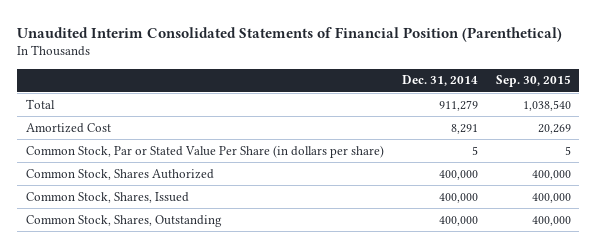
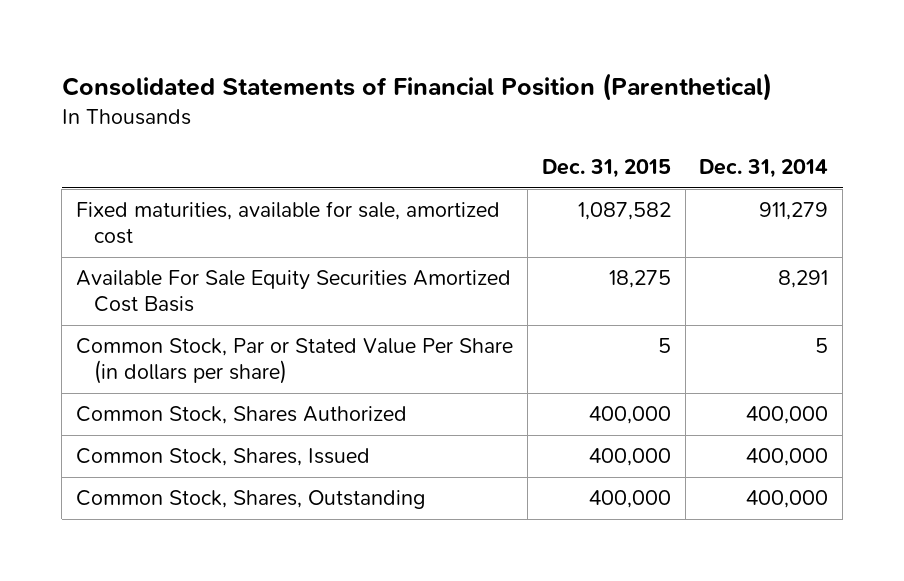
[17,26,563,42] Unaudited Interim Consolidated Statements of Financial Position (Parenthetical) -> [61,73,772,102] Consolidated Statements of Financial Position (Parenthetical)
[495,75,571,88] Sep. 30, 2015 -> none
none -> [541,159,671,179] Dec. 31, 2015
[26,98,56,109] Total -> [75,201,500,245] Fixed maturities, available for sale, amortized cost
[26,122,112,133] Amortized Cost -> [75,270,511,313] Available For Sale Equity Securities Amortized Cost Basis

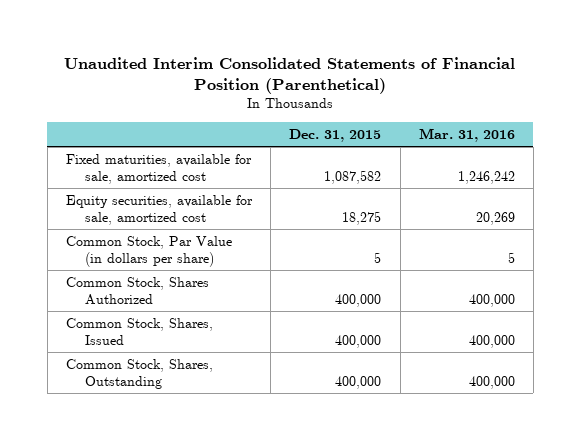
[61,73,772,102] Consolidated Statements of Financial Position (Parenthetical) -> [64,56,516,94] Unaudited Interim Consolidated Statements of Financial Position (Parenthetical)
[699,159,829,179] Dec. 31, 2014 -> none
none -> [418,127,515,142] Mar. 31, 2016
[75,270,511,313] Available For Sale Equity Securities Amortized Cost Basis -> [65,194,253,225] Equity securities, available for sale, amortized cost
[75,338,513,385] Common Stock, Par or Stated Value Per Share (in dollars per share) -> [65,235,232,267] Common Stock, Par Value (in dollars per share)

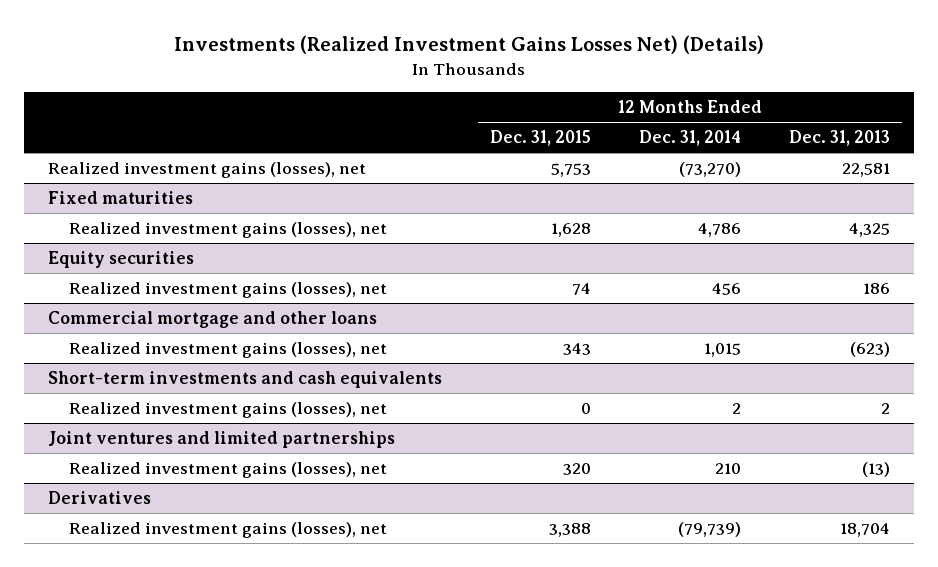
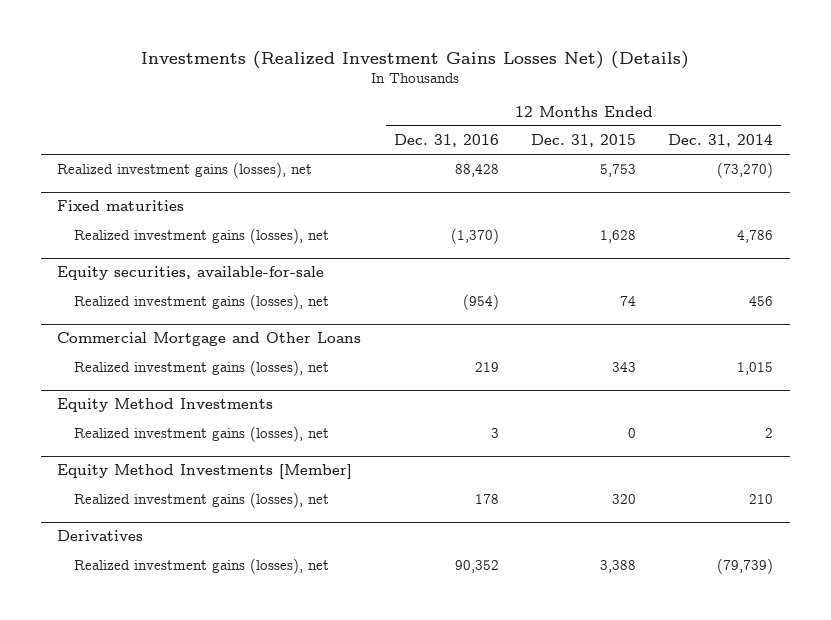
[789,130,891,147] Dec. 31, 2013 -> none
none -> [393,133,499,147] Dec. 31, 2016
[47,251,194,269] Equity securities -> [57,266,325,281] Equity securities, available-for-sale
[47,311,377,329] Commercial mortgage and other loans -> [57,332,362,347] Commercial Mortgage and Other Loans
[47,371,442,389] Short-term investments and cash equivalents -> none
none -> [57,398,274,413] Equity Method Investments
[47,431,395,449] Joint ventures and limited partnerships -> [57,464,353,480] Equity Method Investments [Member]

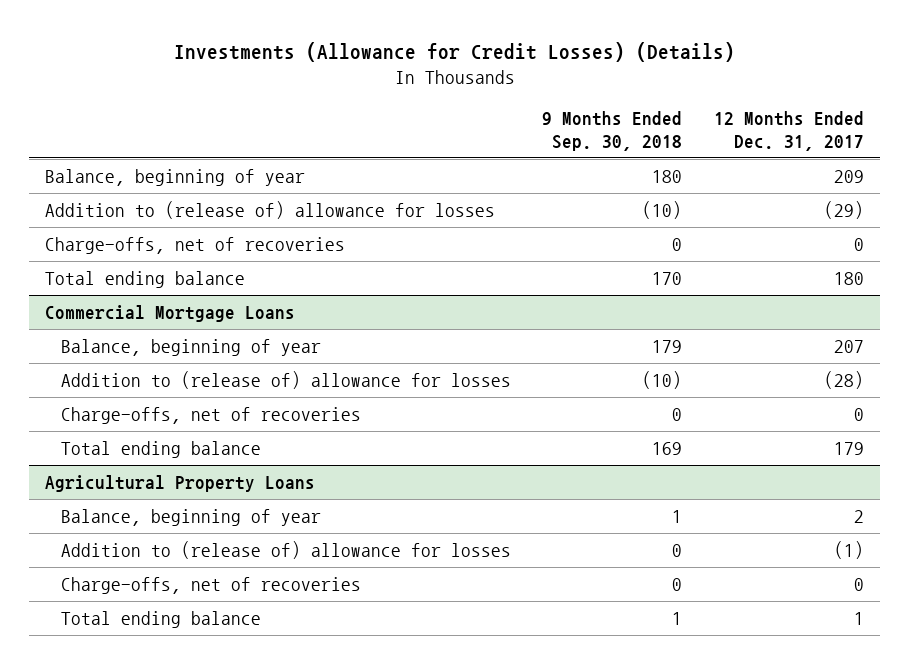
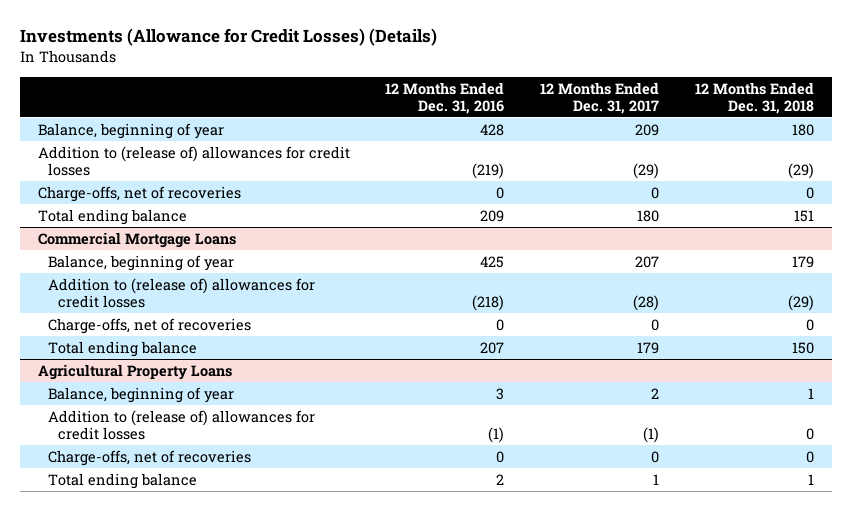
[542,111,683,151] 9 Months Ended Sep. 30, 2018 -> none
none -> [385,81,505,114] 12 Months Ended Dec. 31, 2016
none -> [695,81,815,114] 12 Months Ended Dec. 31, 2018
[45,200,496,219] Addition to (release of) allowance for losses -> [37,145,350,176] Addition to (release of) allowances for credit losses
[60,370,511,389] Addition to (release of) allowance for losses -> [47,277,315,308] Addition to (release of) allowances for credit losses
[60,540,511,559] Addition to (release of) allowance for losses -> [47,409,315,440] Addition to (release of) allowances for credit losses

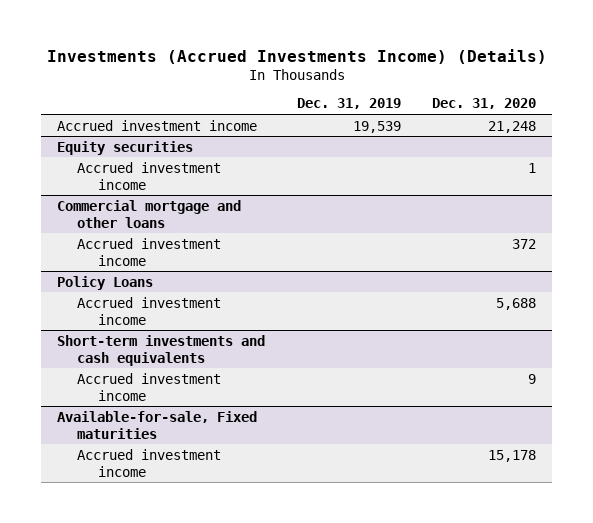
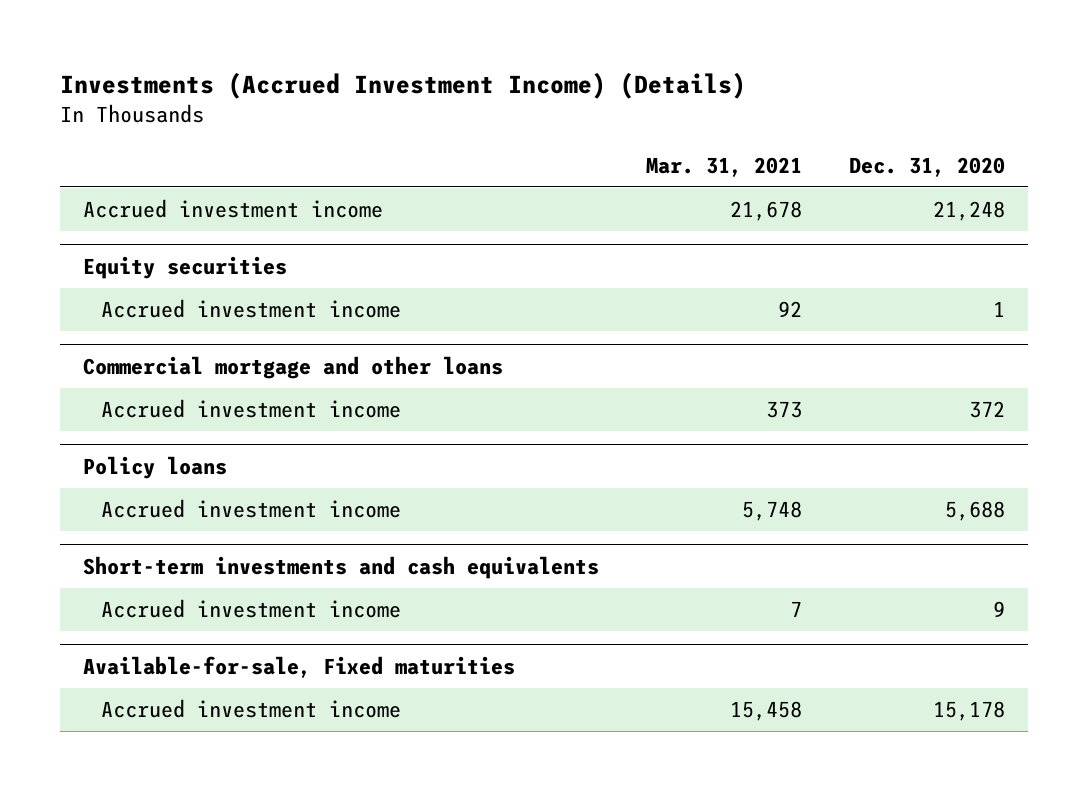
[46,48,547,64] Investments (Accrued Investments Income) (Details) -> [60,72,747,100] Investments (Accrued Investment Income) (Details)
[296,98,401,110] Dec. 31, 2019 -> none
none -> [645,156,802,177] Mar. 31, 2021
[56,275,153,290] Policy Loans -> [83,455,228,479] Policy loans

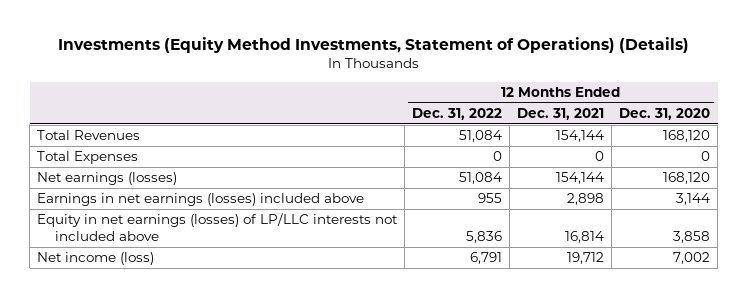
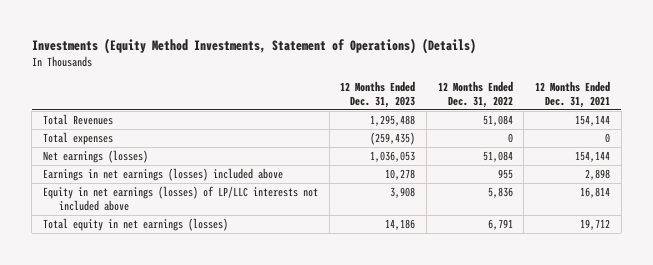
[619,107,711,120] Dec. 31, 2020 -> none
none -> [340,80,416,108] 12 Months Ended Dec. 31, 2023
[37,151,139,165] Total Expenses -> [42,132,113,146] Total expenses
[37,252,155,266] Net income (loss) -> [42,218,228,232] Total equity in net earnings (losses)

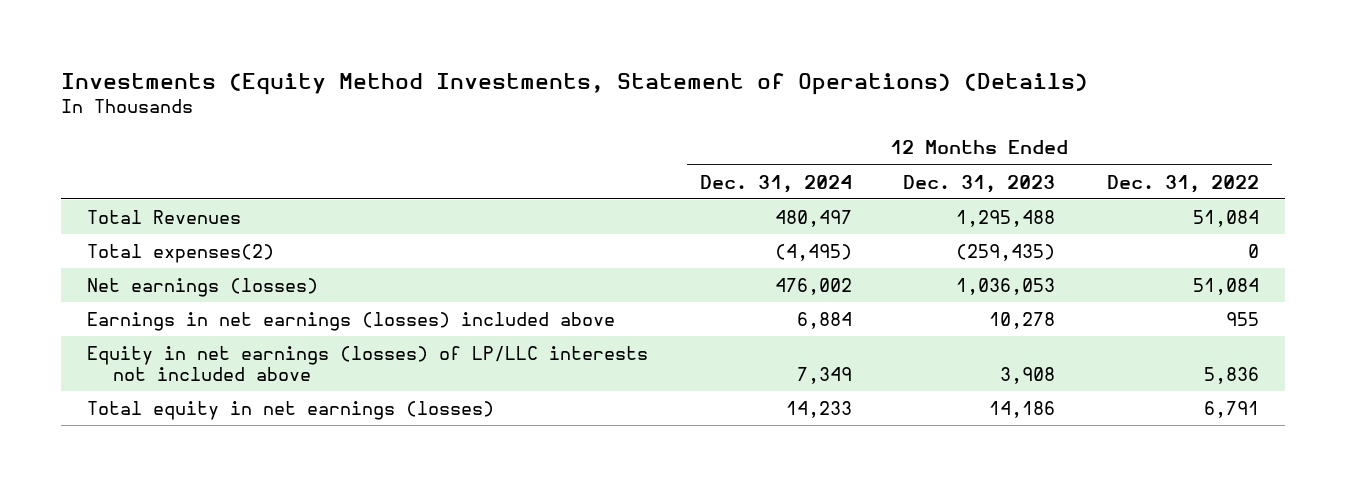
[535,80,611,108] 12 Months Ended Dec. 31, 2021 -> none
none -> [699,174,852,193] Dec. 31, 2024
[42,132,113,146] Total expenses -> [86,243,274,263] Total expenses(2)

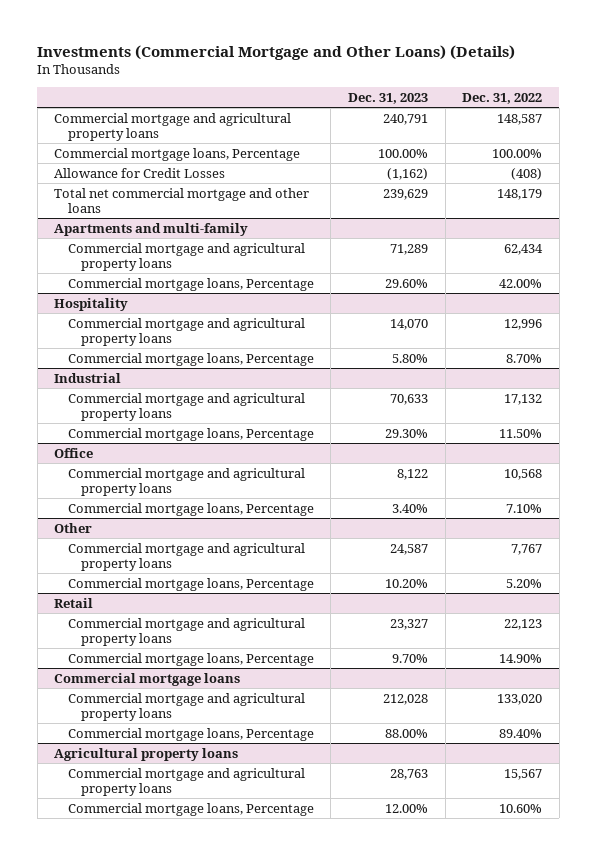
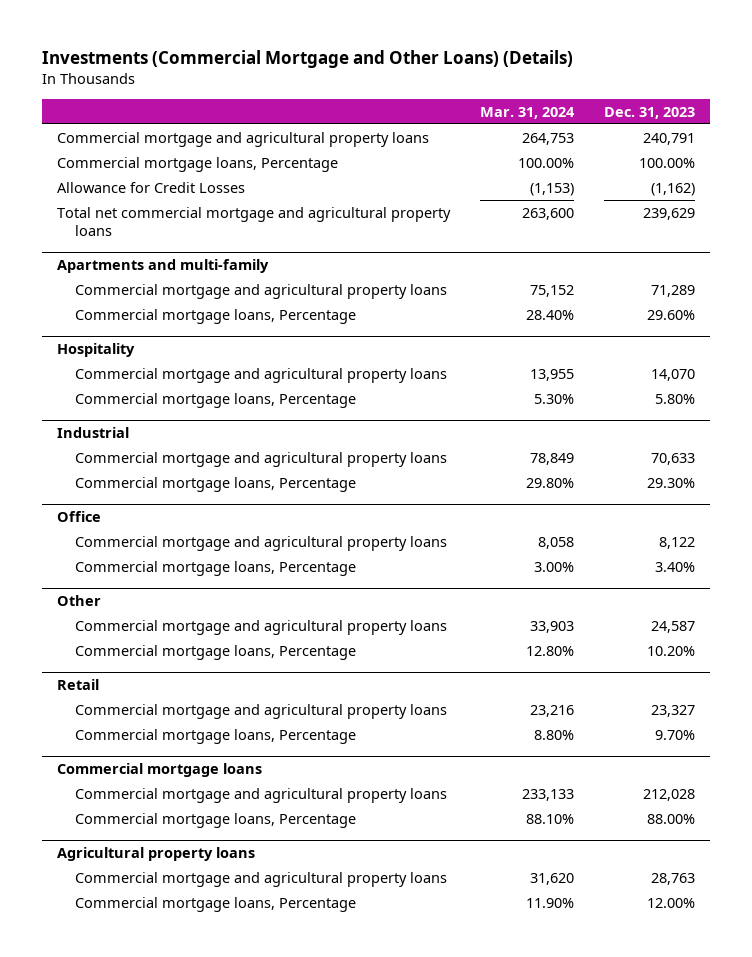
[462,92,543,104] Dec. 31, 2022 -> none
none -> [479,106,575,119] Mar. 31, 2024
[54,187,310,214] Total net commercial mortgage and other loans -> [56,206,451,236] Total net commercial mortgage and agricultural property loans

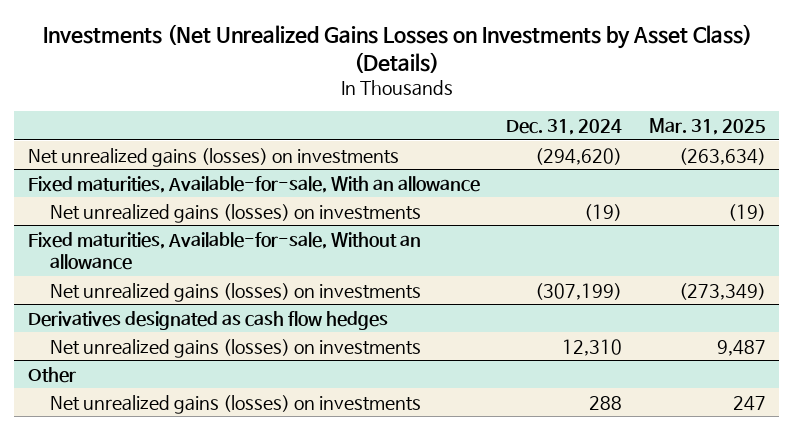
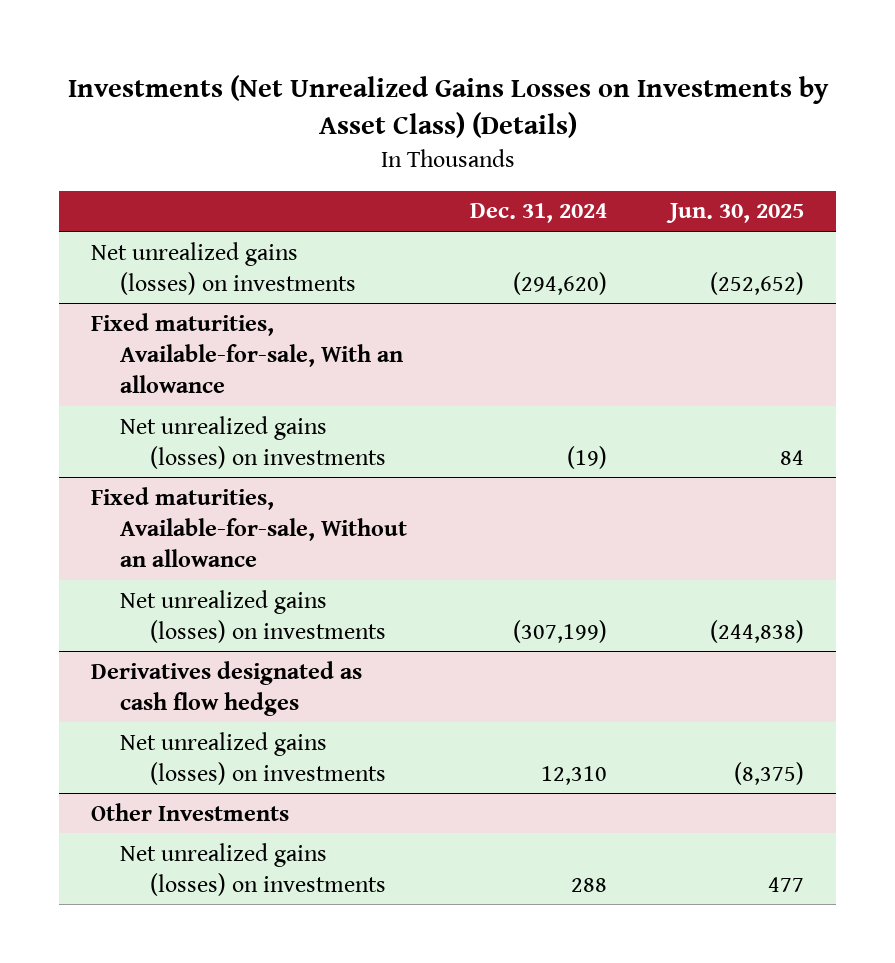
[648,117,766,135] Mar. 31, 2025 -> none
none -> [666,203,805,224] Jun. 30, 2025
[27,366,76,383] Other -> [90,802,289,821] Other Investments

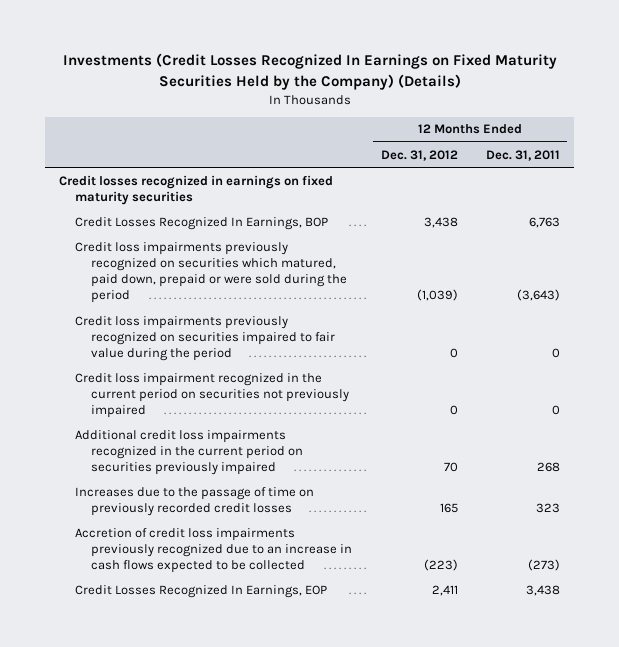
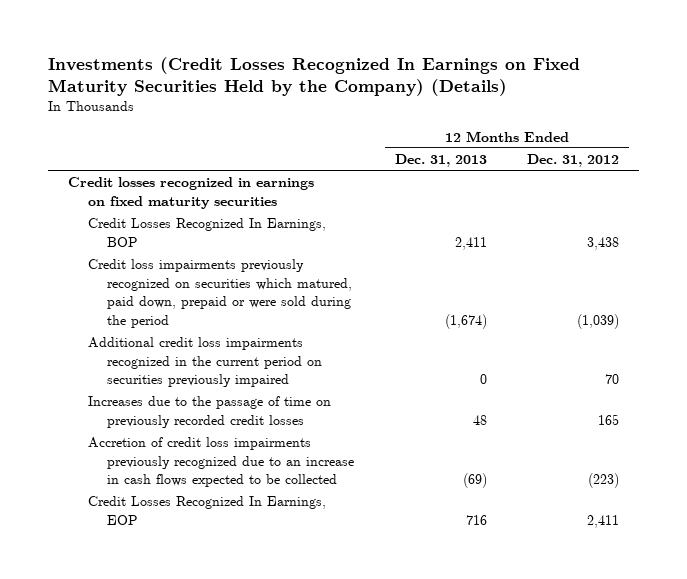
[486,149,561,161] Dec. 31, 2011 -> none
none -> [394,153,487,167] Dec. 31, 2013
[75,315,335,361] Credit loss impairments previously recognized on securities impaired to fair value during the period -> none
[75,372,349,418] Credit loss impairment recognized in the current period on securities not previously impaired -> none

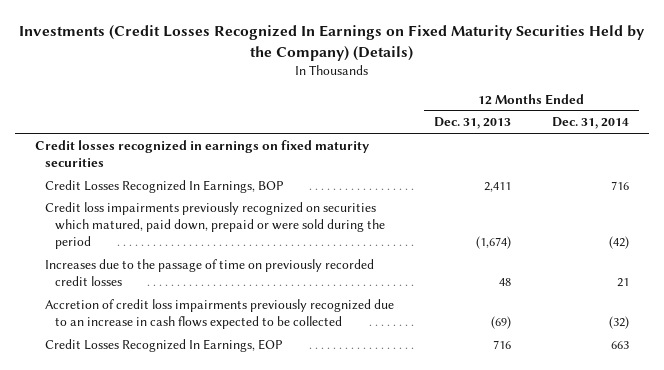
[527,153,620,167] Dec. 31, 2012 -> none
none -> [551,117,629,130] Dec. 31, 2014
[87,337,323,388] Additional credit loss impairments recognized in the current period on securities previously impaired -> none

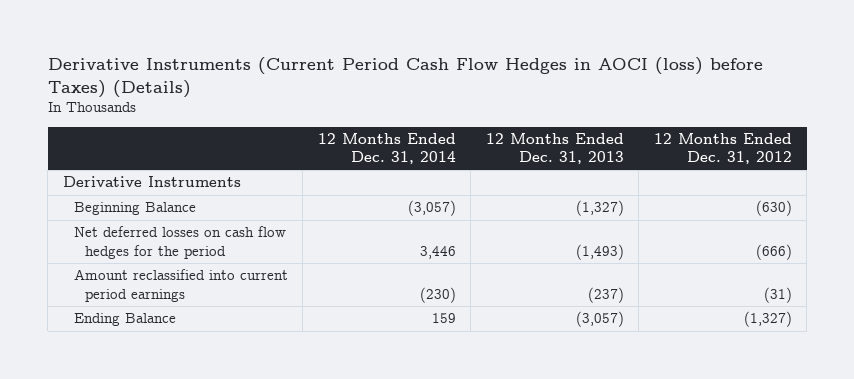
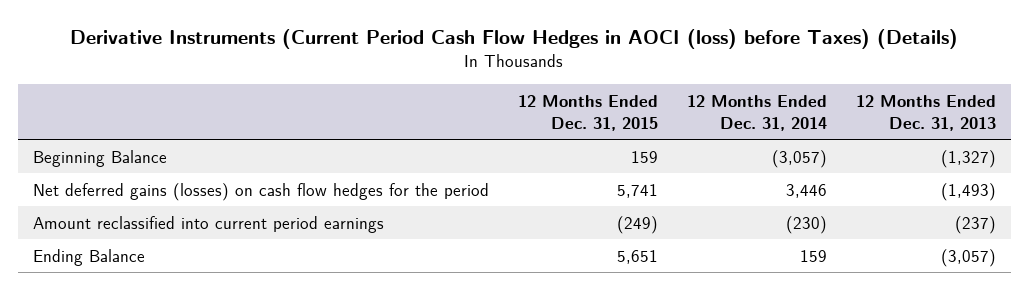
[653,132,792,165] 12 Months Ended Dec. 31, 2012 -> none
none -> [517,95,658,131] 12 Months Ended Dec. 31, 2015
[62,176,241,188] Derivative Instruments -> none
[73,226,286,259] Net deferred losses on cash flow hedges for the period -> [32,182,489,201] Net deferred gains (losses) on cash flow hedges for the period

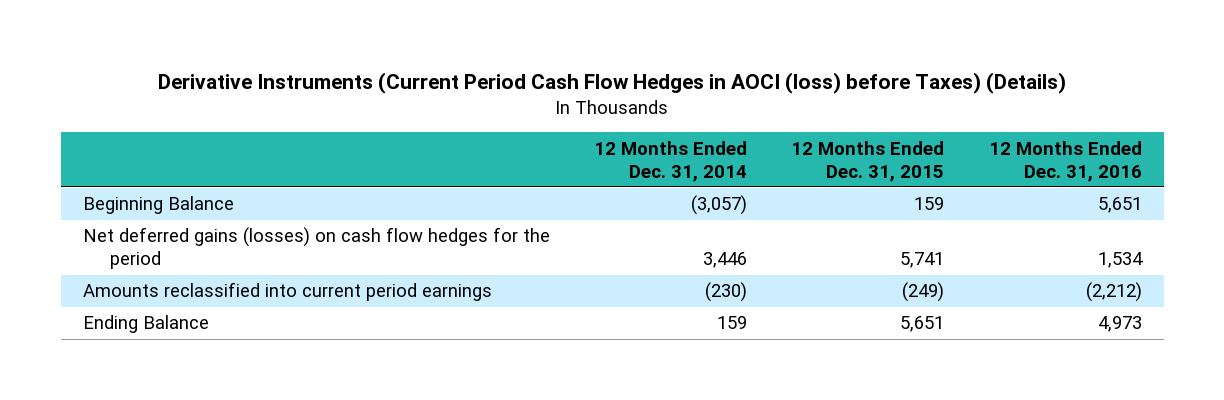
[856,95,997,131] 12 Months Ended Dec. 31, 2013 -> none
none -> [988,140,1142,182] 12 Months Ended Dec. 31, 2016
[32,215,384,233] Amount reclassified into current period earnings -> [82,282,492,302] Amounts reclassified into current period earnings

